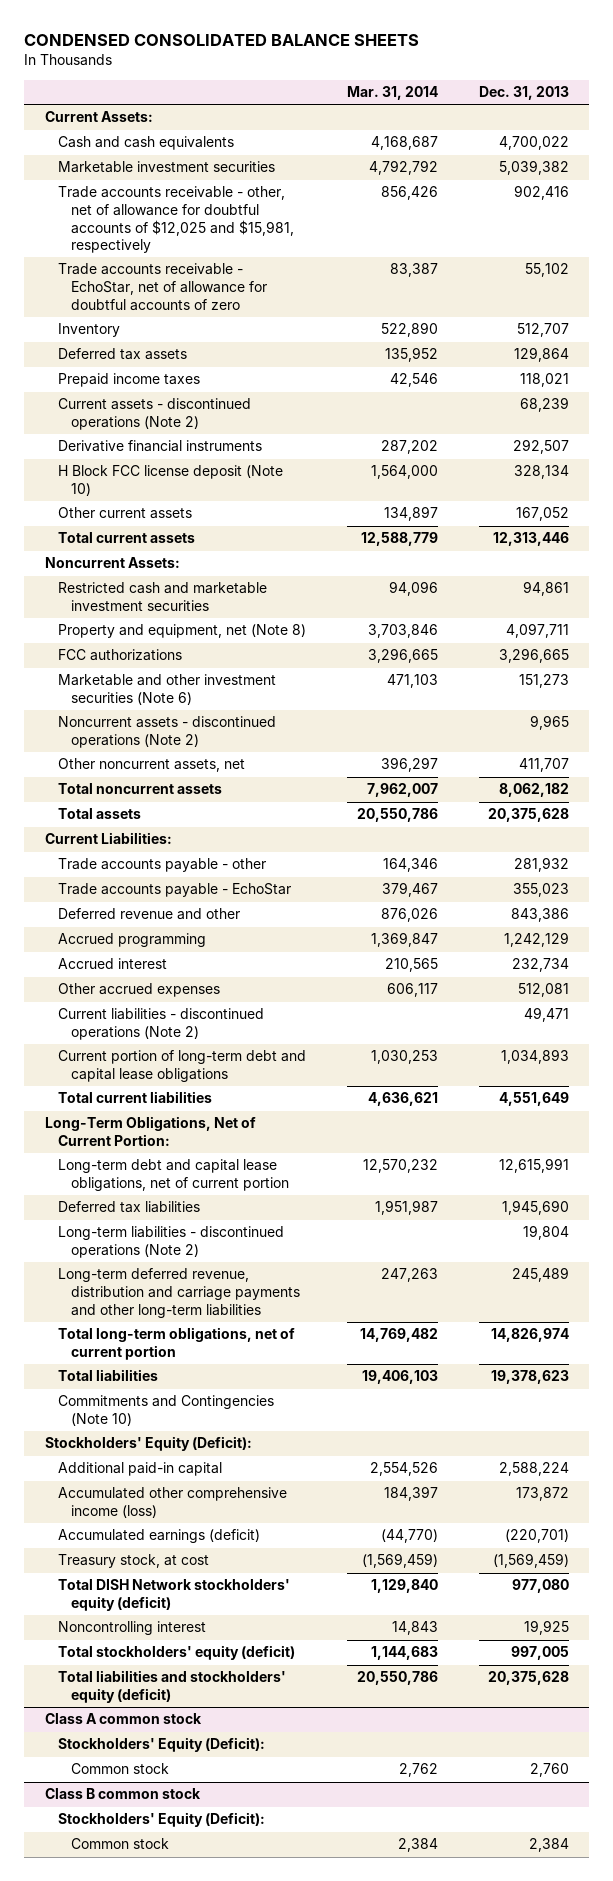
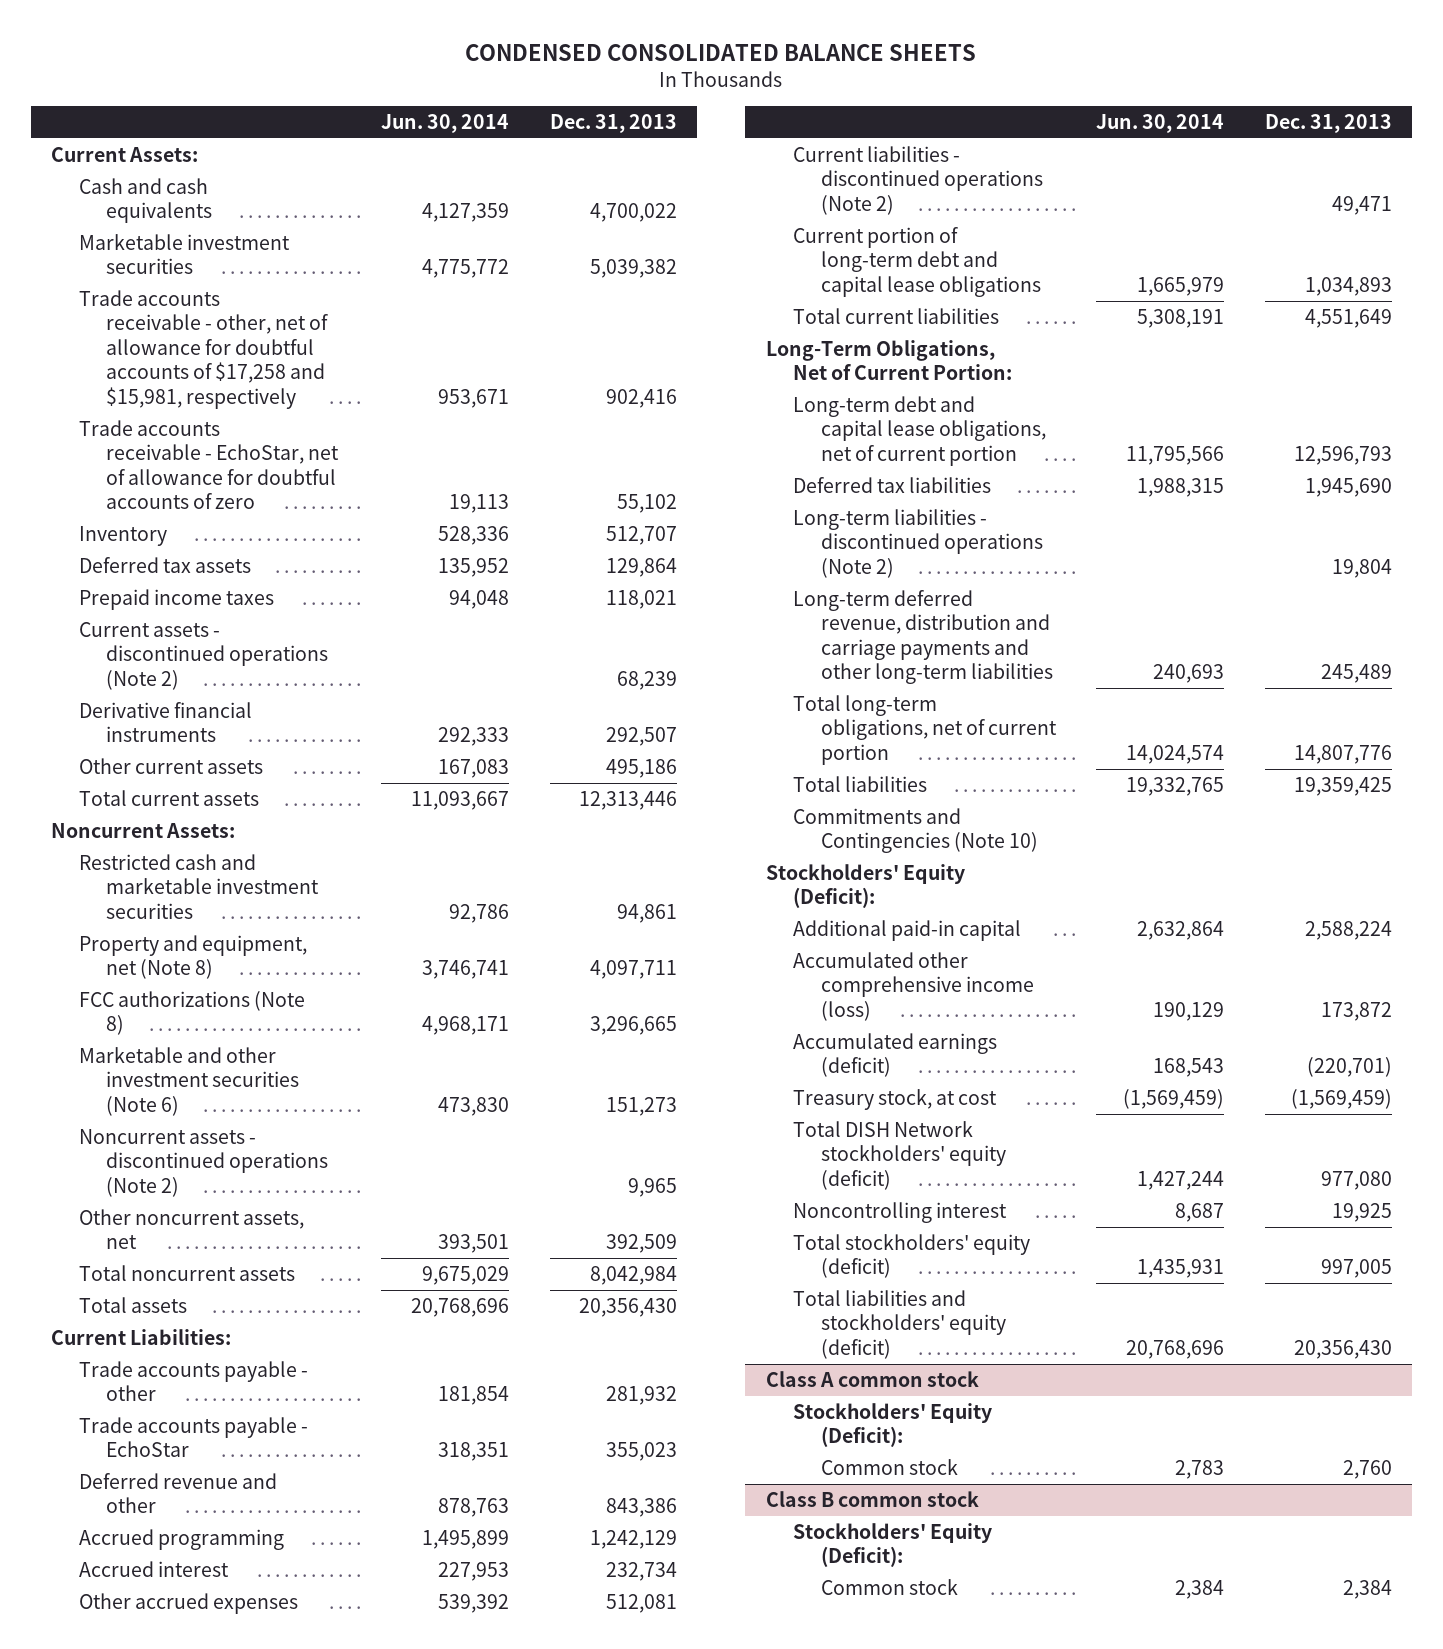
[346,86,438,101] Mar. 31, 2014 -> none
none -> [381,114,510,134] Jun. 30, 2014
[57,186,294,254] Trade accounts receivable - other, net of allowance for doubtful accounts of $12,025 and $15,981, respectively -> [78,289,329,409] Trade accounts receivable - other, net of allowance for doubtful accounts of $17,258 and $15,981, respectively
[57,465,283,497] H Block FCC license deposit (Note 10) -> none
[515,507,569,522] 167,052 -> [605,758,677,778] 495,186
[57,649,182,662] FCC authorizations -> [78,990,305,1036] FCC authorizations (Note 8)
[518,758,569,773] 411,707 -> [605,1234,677,1254] 392,509
[498,783,569,798] 8,062,182 -> [589,1265,677,1285] 8,042,984
[487,808,569,823] 20,375,628 -> [578,1297,677,1317] 20,356,430
[498,1158,569,1174] 12,615,991 -> [1293,445,1392,465] 12,596,793
[490,1328,569,1343] 14,826,974 -> [1293,744,1392,764] 14,807,776
[490,1370,569,1385] 19,378,623 -> [1293,776,1392,796] 19,359,425
[487,1671,569,1686] 20,375,628 -> [1293,1339,1392,1359] 20,356,430

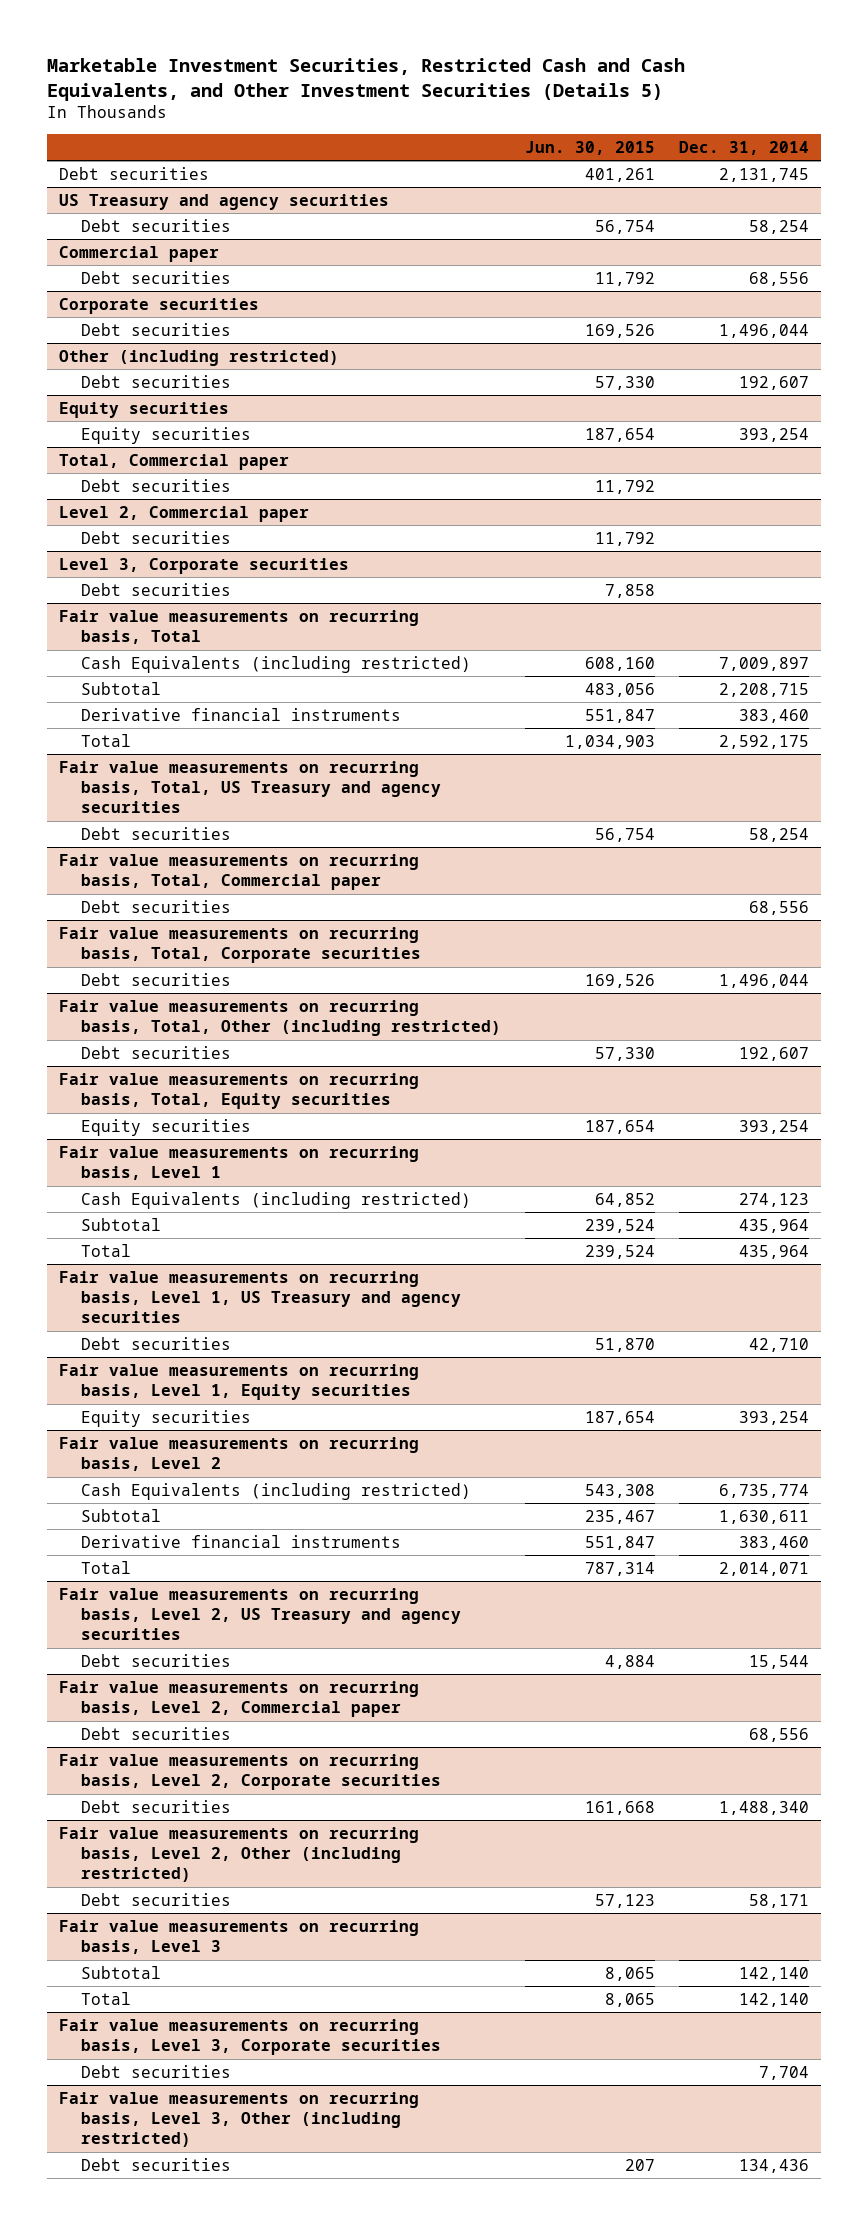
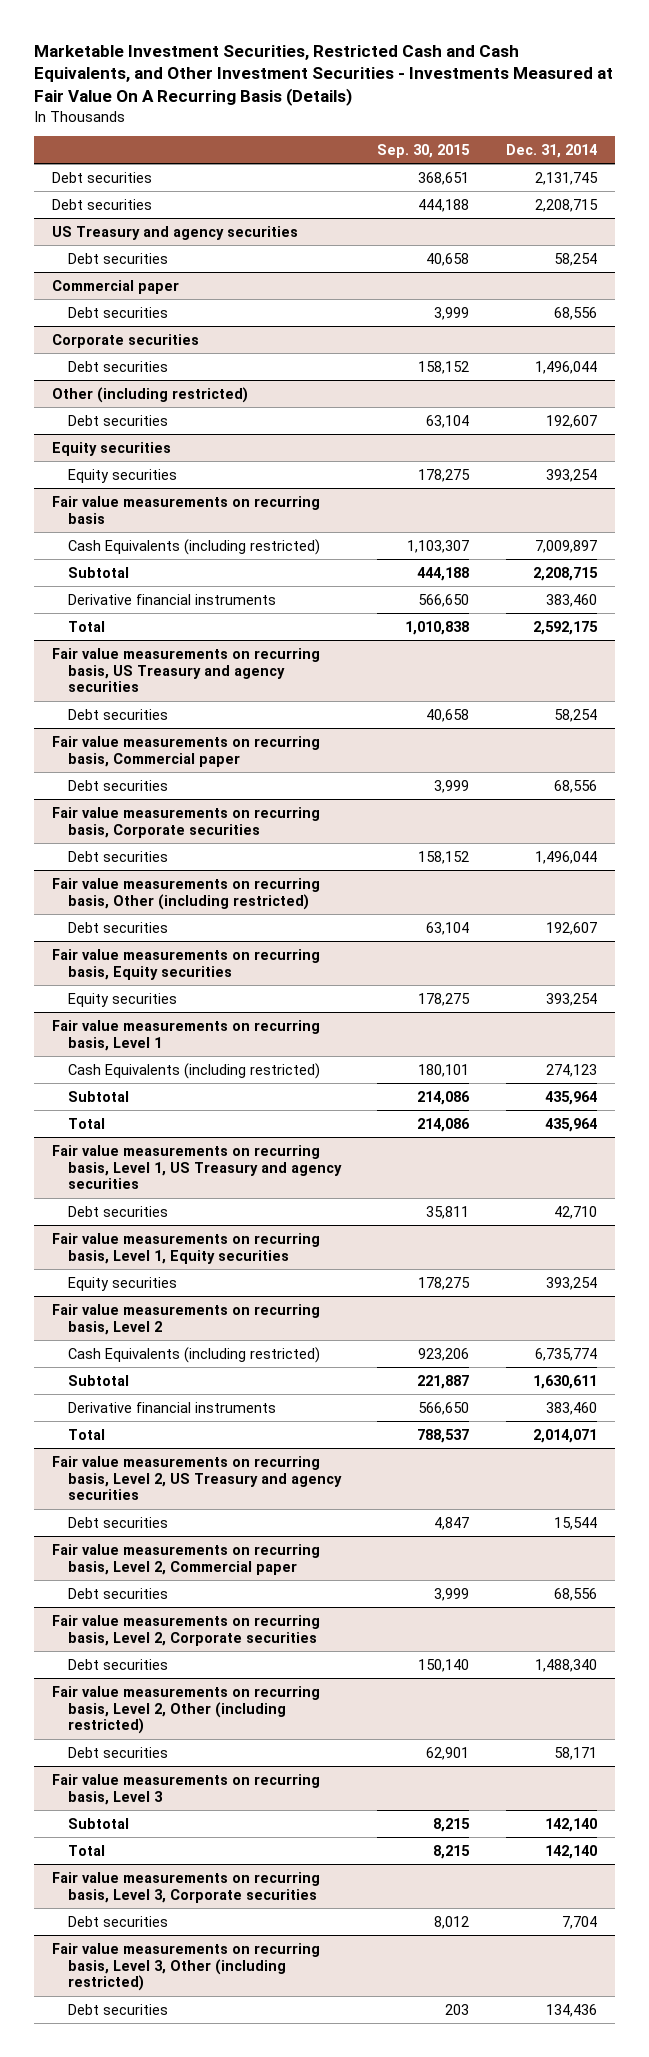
[47,57,686,101] Marketable Investment Securities, Restricted Cash and Cash Equivalents, and Other Investment Securities (Details 5) -> [33,44,613,106] Marketable Investment Securities, Restricted Cash and Cash Equivalents, and Other Investment Securities - Investments Measured at Fair Value On A Recurring Basis (Details)
[524,140,655,155] Jun. 30, 2015 -> none
none -> [377,144,471,159] Sep. 30, 2015
none -> [52,198,153,210] Debt securities
[59,453,290,470] Total, Commercial paper -> none
[80,478,231,492] Debt securities -> none
[59,505,310,522] Level 2, Commercial paper -> none
[80,530,231,544] Debt securities -> none
[59,557,350,574] Level 3, Corporate securities -> none
[80,582,231,596] Debt securities -> none
[59,609,420,645] Fair value measurements on recurring basis, Total -> [52,495,321,524] Fair value measurements on recurring basis
[59,760,441,814] Fair value measurements on recurring basis, Total, US Treasury and agency securities -> [52,647,321,693] Fair value measurements on recurring basis, US Treasury and agency securities
[59,853,420,891] Fair value measurements on recurring basis, Total, Commercial paper -> [52,735,321,767] Fair value measurements on recurring basis, Commercial paper
[59,926,421,964] Fair value measurements on recurring basis, Total, Corporate securities -> [52,806,321,838] Fair value measurements on recurring basis, Corporate securities
[59,999,501,1037] Fair value measurements on recurring basis, Total, Other (including restricted) -> [52,877,321,910] Fair value measurements on recurring basis, Other (including restricted)
[59,1072,420,1110] Fair value measurements on recurring basis, Total, Equity securities -> [52,948,321,980] Fair value measurements on recurring basis, Equity securities

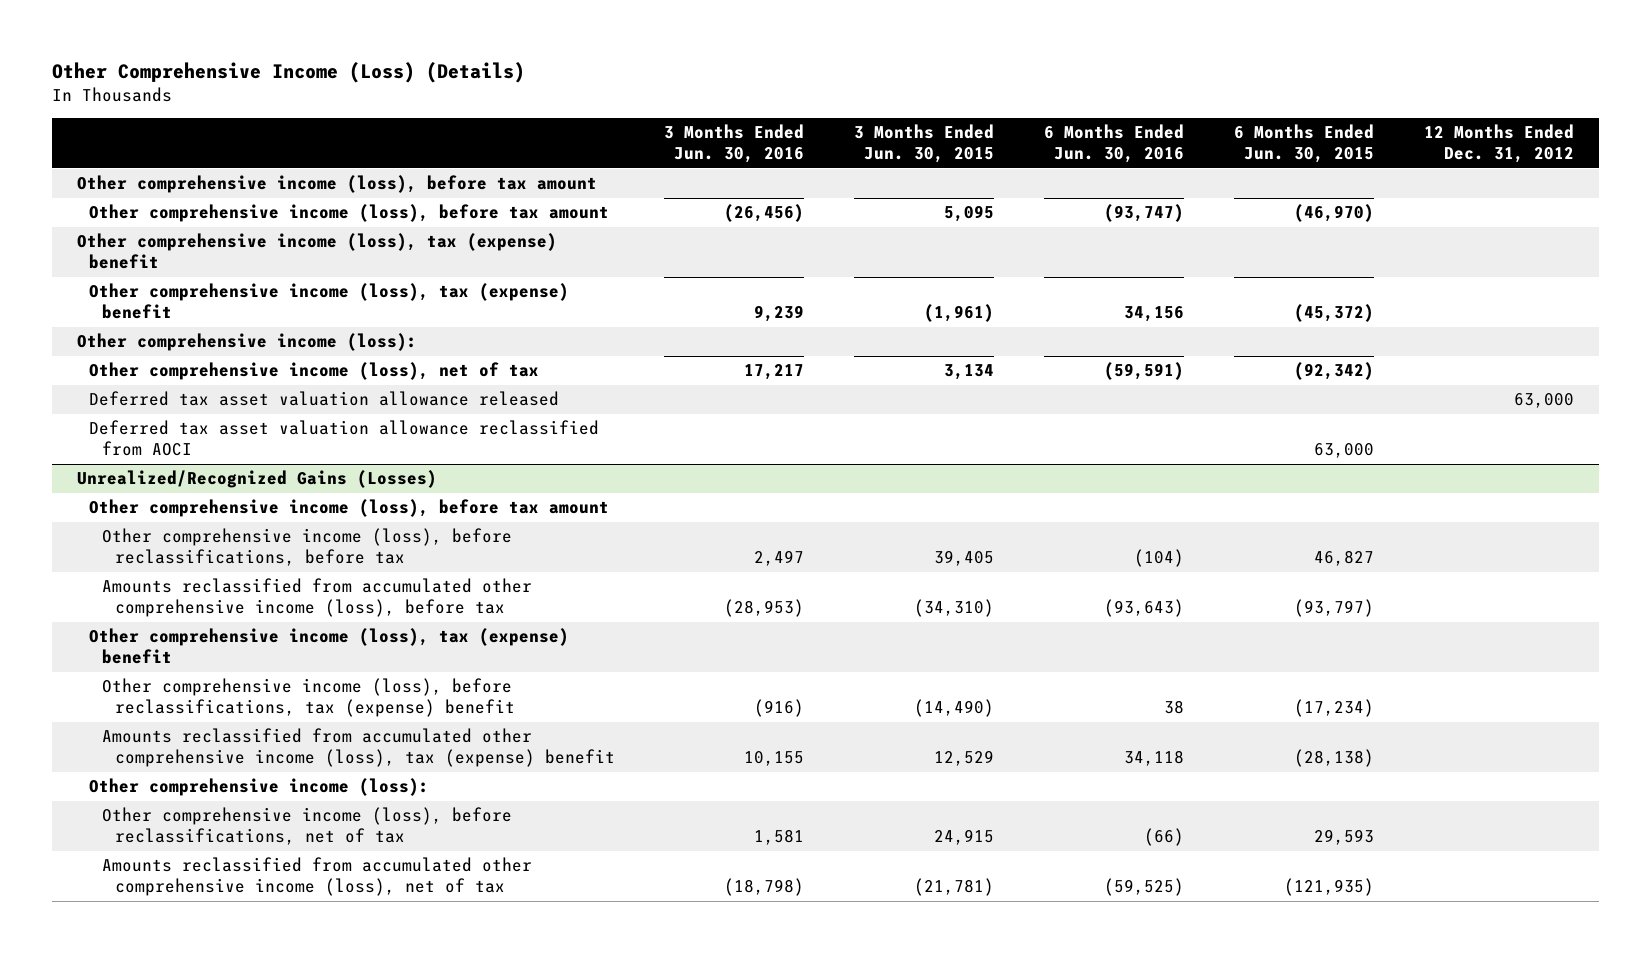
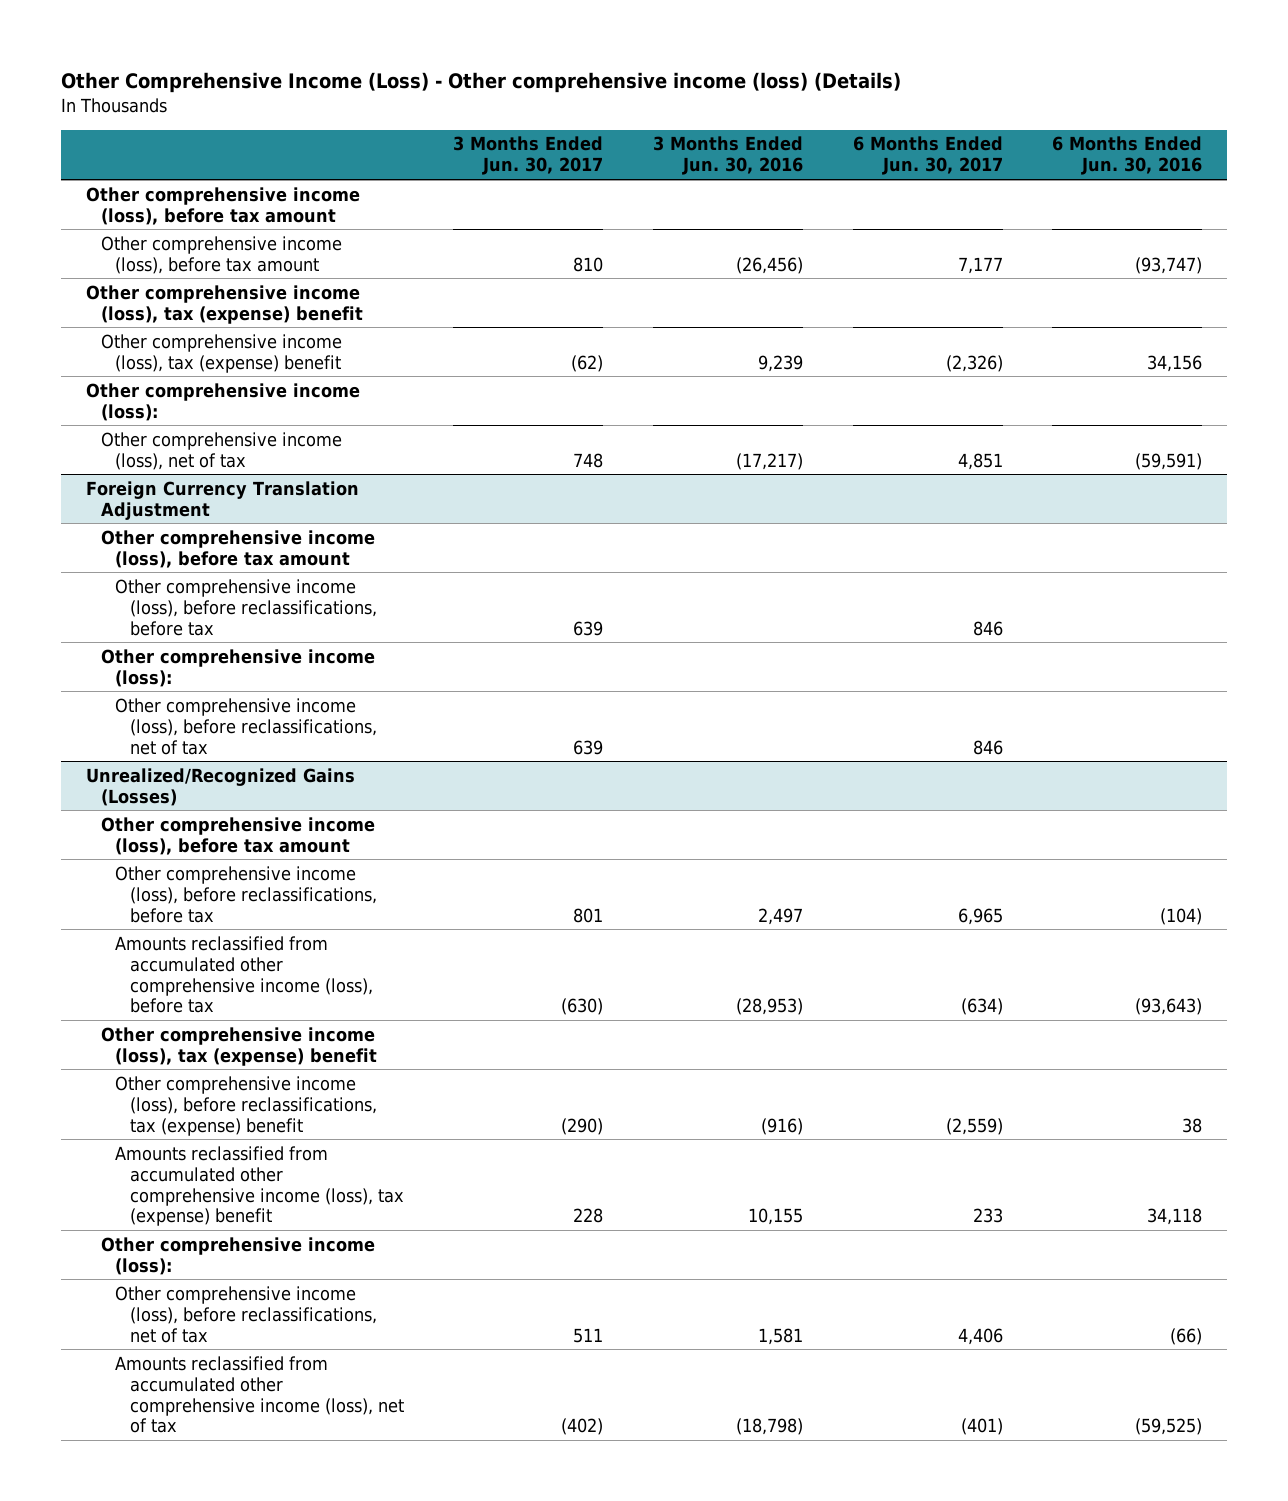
[51,62,525,84] Other Comprehensive Income (Loss) (Details) -> [61,72,902,94] Other Comprehensive Income (Loss) - Other comprehensive income (loss) (Details)
[854,123,995,164] 3 Months Ended Jun. 30, 2015 -> none
[1234,123,1375,164] 6 Months Ended Jun. 30, 2015 -> none
[1424,123,1575,164] 12 Months Ended Dec. 31, 2012 -> none
none -> [453,136,604,176] 3 Months Ended Jun. 30, 2017
none -> [852,136,1003,176] 6 Months Ended Jun. 30, 2017
[89,391,560,407] Deferred tax asset valuation allowance released -> none
[89,420,600,457] Deferred tax asset valuation allowance reclassified from AOCI -> none
[744,364,805,381] 17,217 -> [736,452,804,470] (17,217)
none -> [86,480,360,520] Foreign Currency Translation Adjustment
none -> [100,529,375,568] Other comprehensive income (loss), before tax amount
none -> [115,578,377,636] Other comprehensive income (loss), before reclassifications, before tax
none -> [100,648,375,687] Other comprehensive income (loss):
none -> [115,697,377,755] Other comprehensive income (loss), before reclassifications, net of tax

